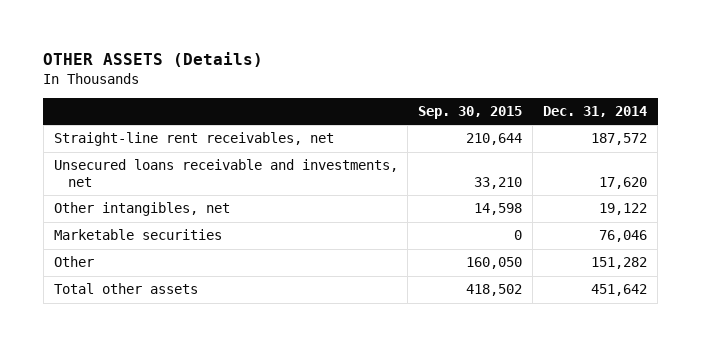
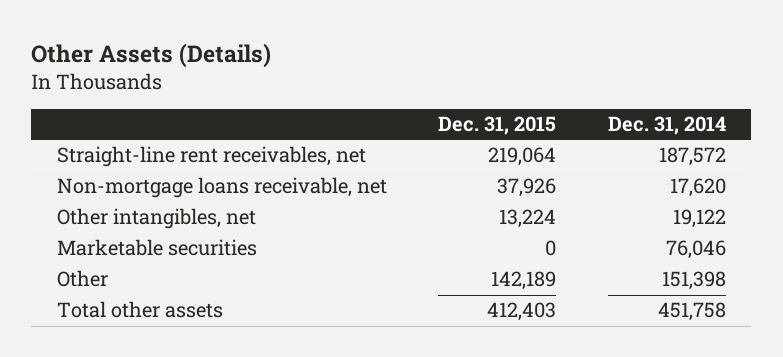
[43,51,264,67] OTHER ASSETS (Details) -> [31,43,272,69] Other Assets (Details)
[418,106,523,120] Sep. 30, 2015 -> none
none -> [438,116,557,136] Dec. 31, 2015
[53,159,398,187] Unsecured loans receivable and investments, net -> [56,177,387,199] Non-mortgage loans receivable, net
[591,257,648,270] 151,282 -> [661,271,726,291] 151,398
[591,284,648,297] 451,642 -> [657,302,726,322] 451,758

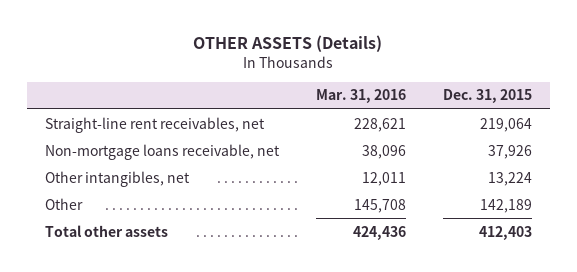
[31,43,272,69] Other Assets (Details) -> [193,34,383,52] OTHER ASSETS (Details)
[607,116,726,136] Dec. 31, 2014 -> none
none -> [315,89,406,104] Mar. 31, 2016
[56,239,257,257] Marketable securities -> none

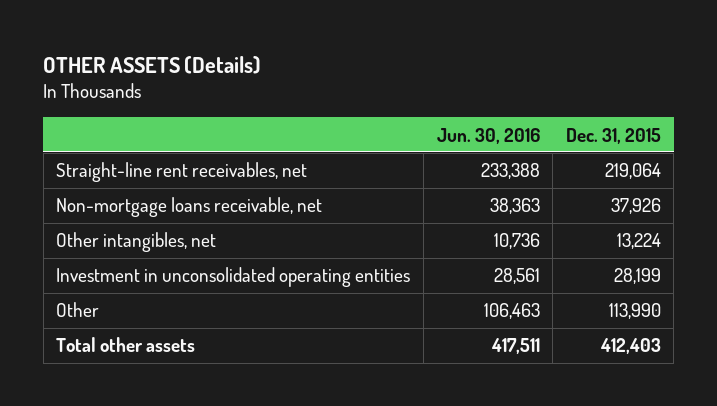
[315,89,406,104] Mar. 31, 2016 -> none
none -> [436,127,540,144] Jun. 30, 2016
none -> [56,267,411,288] Investment in unconsolidated operating entities
[479,198,532,213] 142,189 -> [608,303,661,320] 113,990

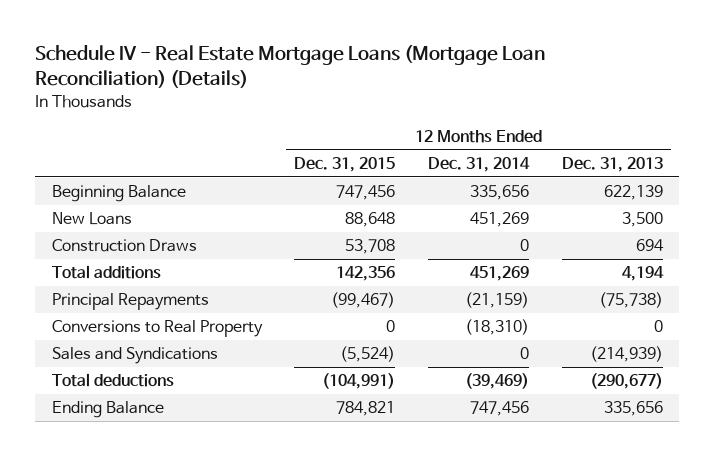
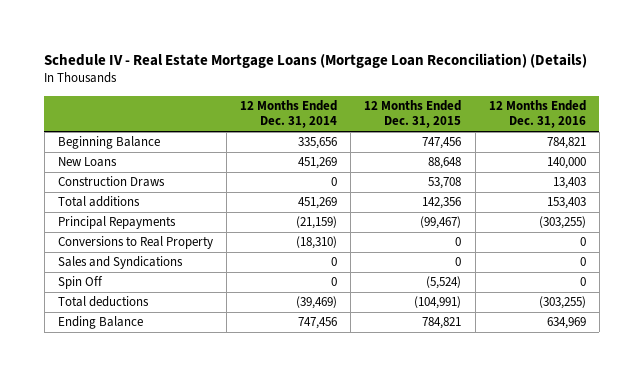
[561,157,663,173] Dec. 31, 2013 -> none
none -> [488,100,586,129] 12 Months Ended Dec. 31, 2016
[340,346,396,363] (5,524) -> [455,257,462,267] 0
none -> [57,276,103,290] Spin Off

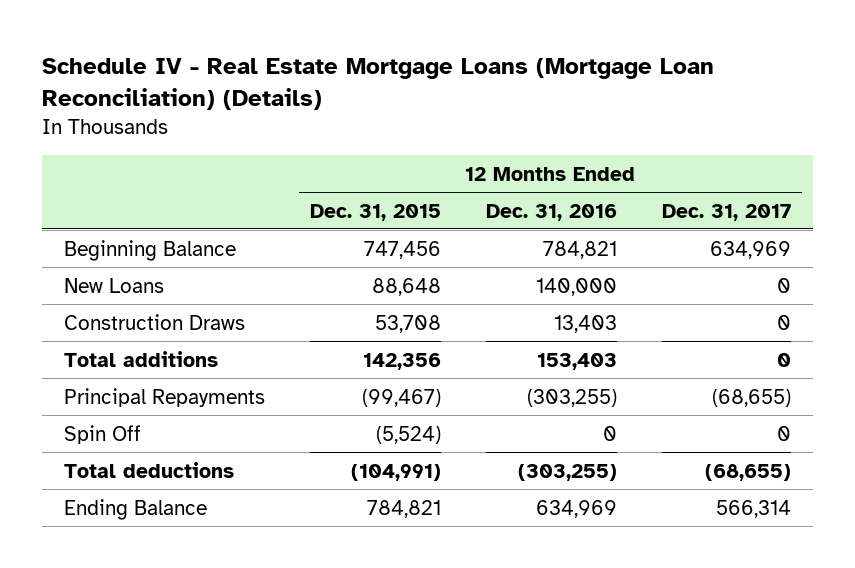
[240,100,338,129] 12 Months Ended Dec. 31, 2014 -> none
none -> [661,203,791,221] Dec. 31, 2017
[57,236,213,250] Conversions to Real Property -> none
[57,256,183,270] Sales and Syndications -> none

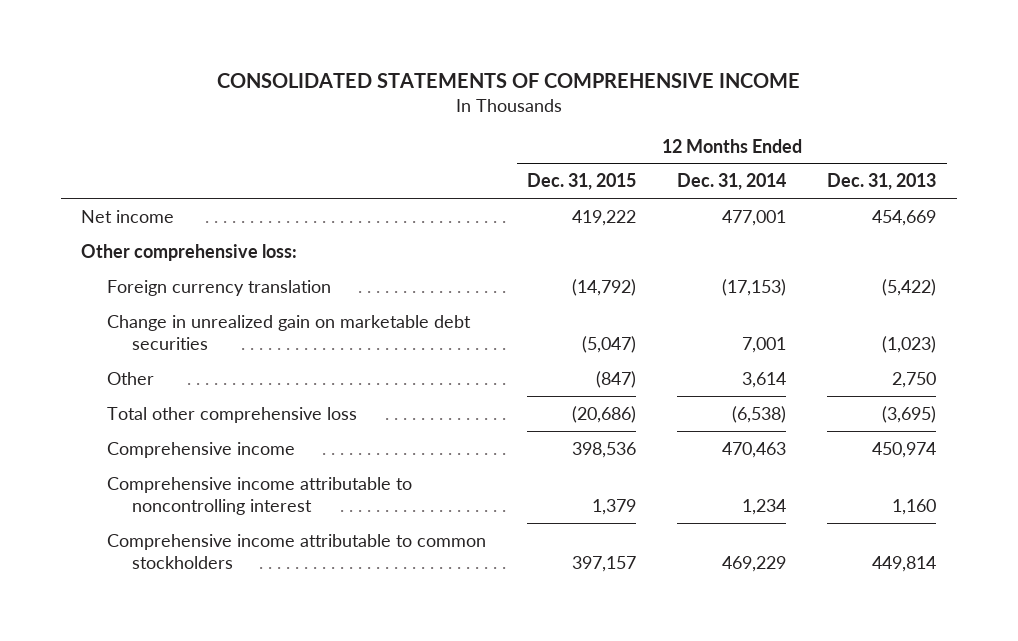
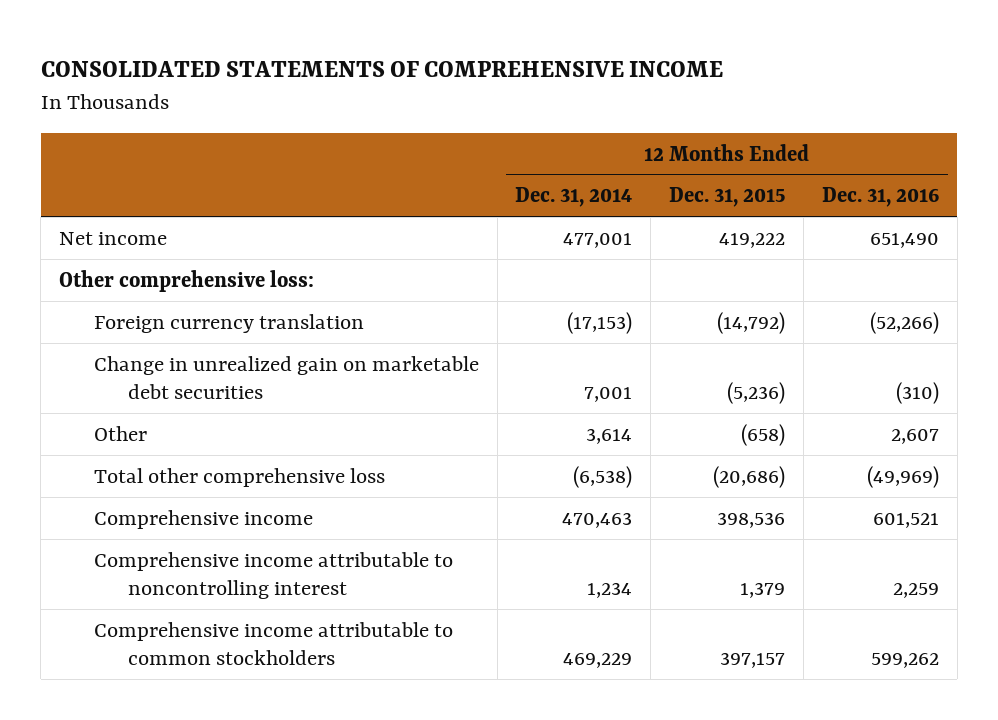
[827,173,937,191] Dec. 31, 2013 -> none
none -> [821,187,939,208] Dec. 31, 2016
[581,336,636,354] (5,047) -> [727,381,786,404] (5,236)
[595,370,636,388] (847) -> [741,423,786,446] (658)

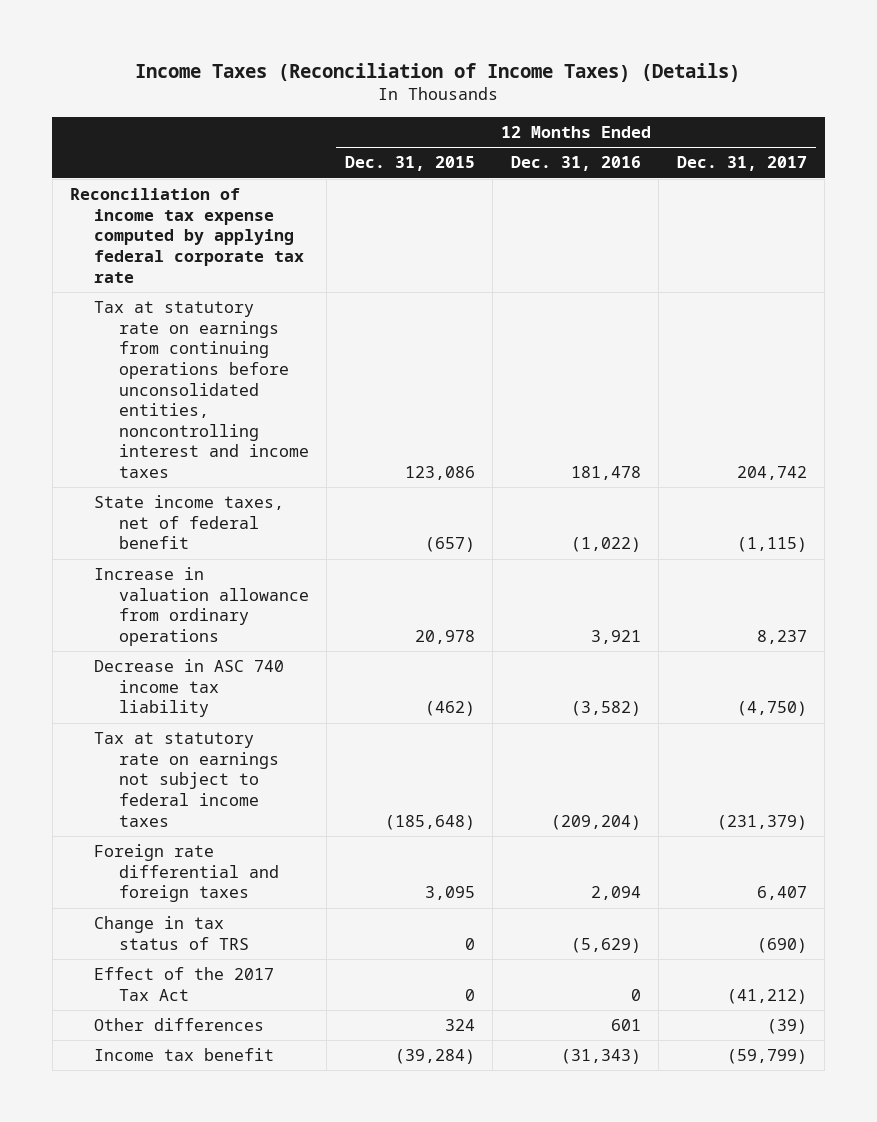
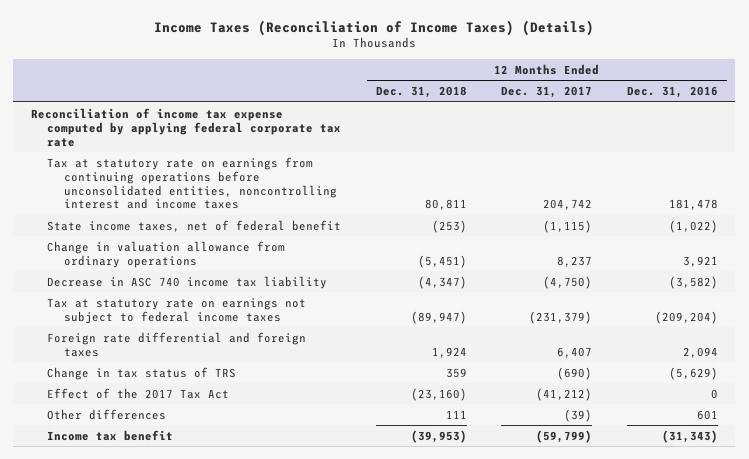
[344,156,475,172] Dec. 31, 2015 -> none
none -> [375,86,467,99] Dec. 31, 2018
[94,567,309,646] Increase in valuation allowance from ordinary operations -> [47,240,286,268] Change in valuation allowance from ordinary operations

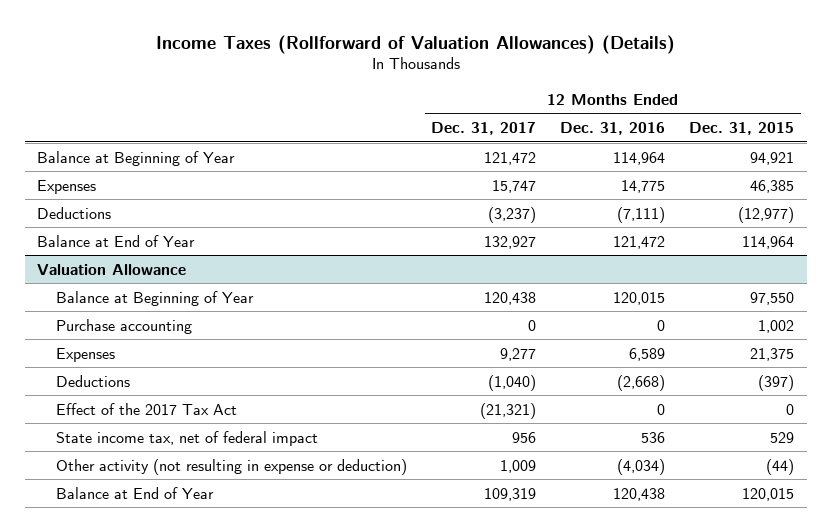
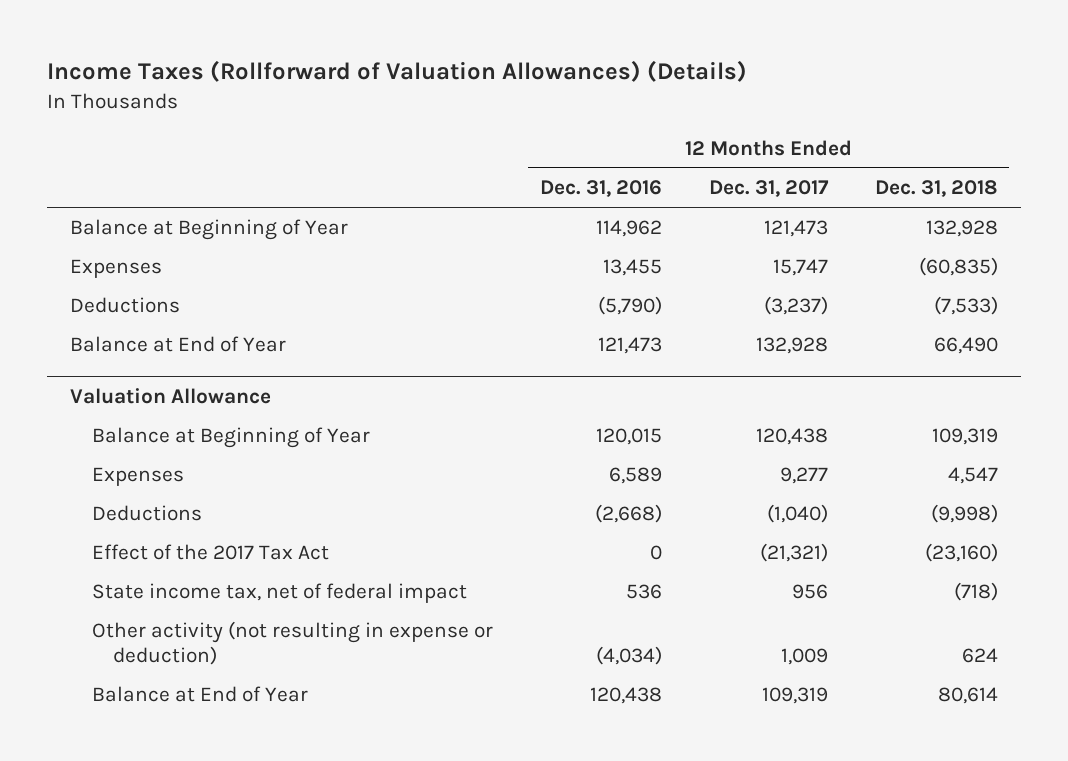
[689,122,795,136] Dec. 31, 2015 -> none
none -> [874,180,998,198] Dec. 31, 2018
[483,151,536,165] 121,472 -> [763,220,828,238] 121,473
[613,151,666,165] 114,964 -> [595,220,662,238] 114,962
[621,179,666,193] 14,775 -> [602,259,662,277] 13,455
[617,206,666,223] (7,111) -> [597,296,662,316] (5,790)
[483,235,536,249] 132,927 -> [755,337,828,355] 132,928
[613,235,666,249] 121,472 -> [597,337,662,355] 121,473
[55,318,192,334] Purchase accounting -> none

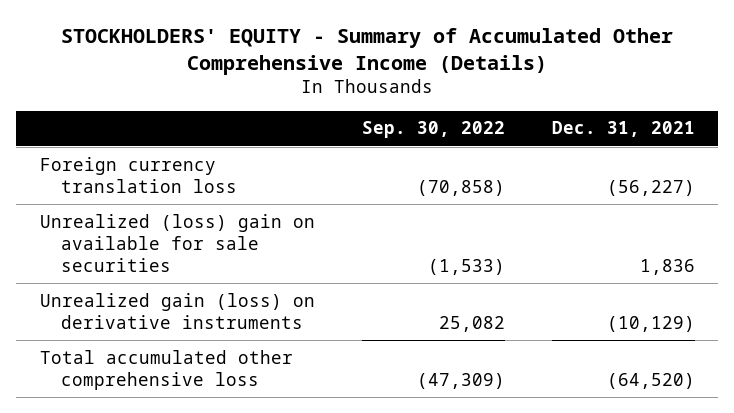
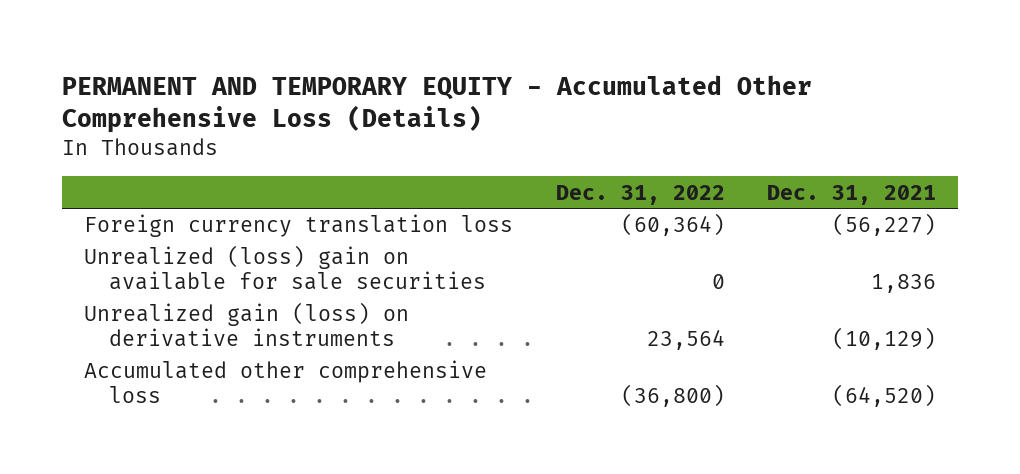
[61,28,674,75] STOCKHOLDERS' EQUITY - Summary of Accumulated Other Comprehensive Income (Details) -> [62,74,813,134] PERMANENT AND TEMPORARY EQUITY - Accumulated Other Comprehensive Loss (Details)
[361,121,505,139] Sep. 30, 2022 -> none
none -> [555,184,725,205] Dec. 31, 2022
[39,349,293,390] Total accumulated other comprehensive loss -> [83,360,487,404] Accumulated other comprehensive loss

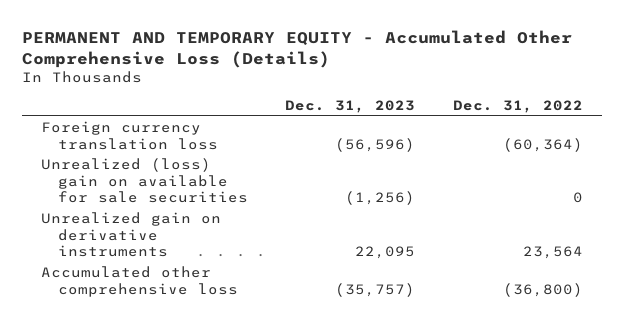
[767,184,937,205] Dec. 31, 2021 -> none
none -> [285,100,416,114] Dec. 31, 2023
[83,302,409,348] Unrealized gain (loss) on derivative instruments -> [40,211,221,258] Unrealized gain on derivative instruments

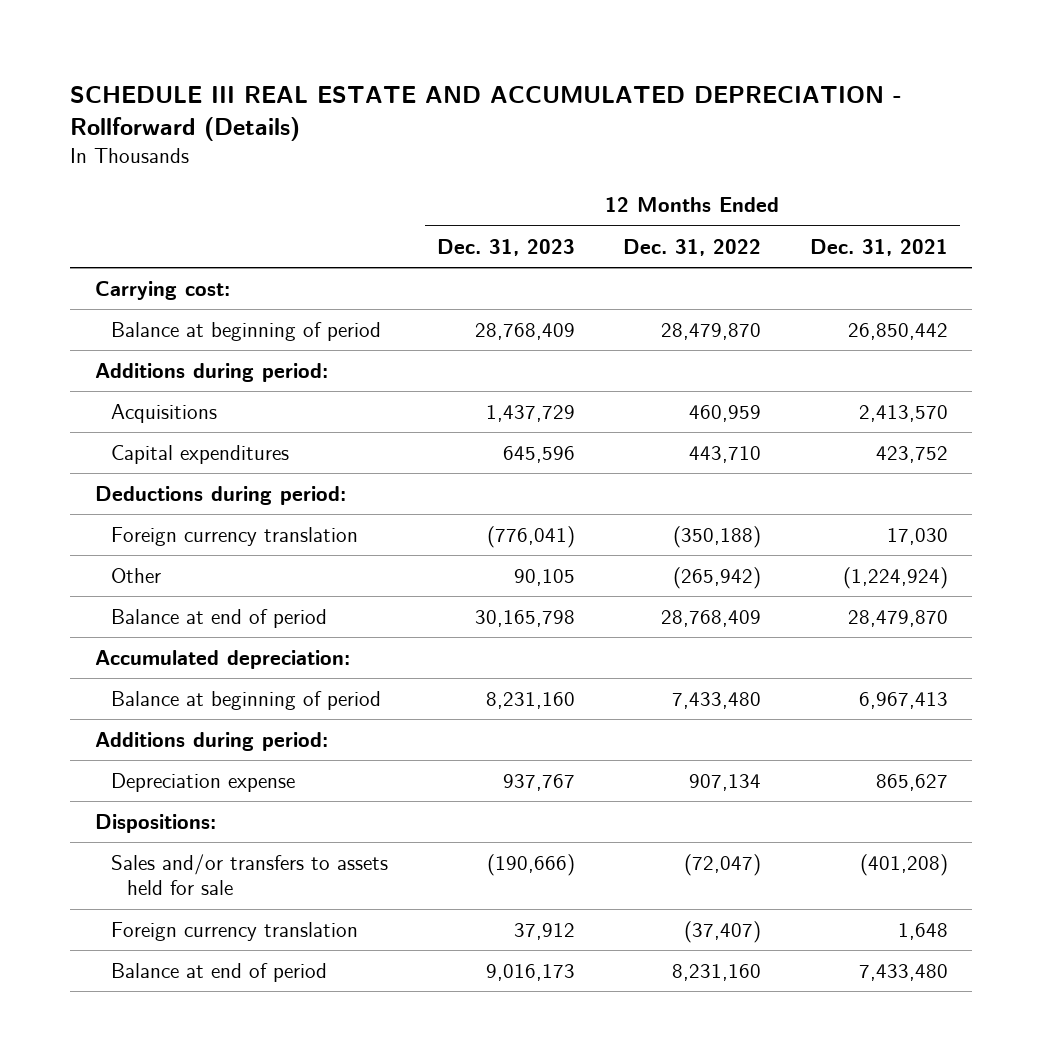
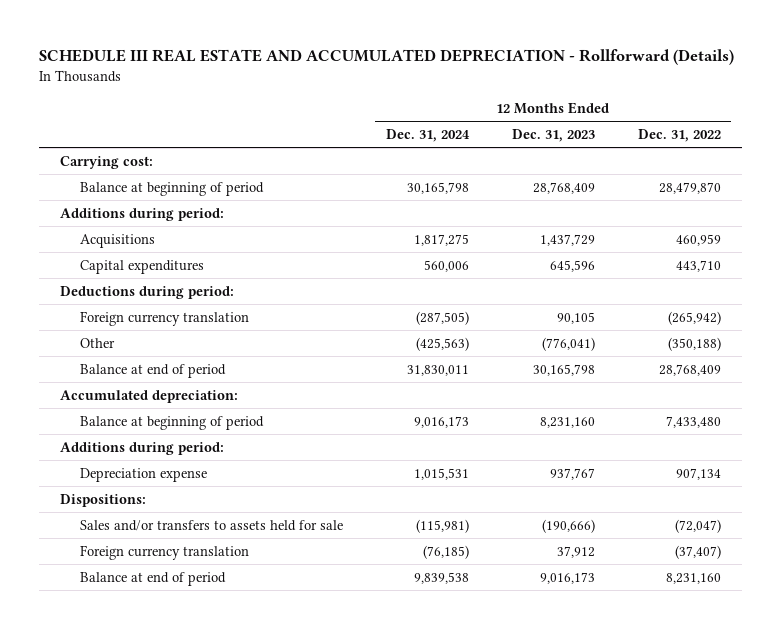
[810,238,949,256] Dec. 31, 2021 -> none
none -> [385,128,470,142] Dec. 31, 2024
[486,526,575,549] (776,041) -> [556,311,595,324] 90,105
[673,526,762,549] (350,188) -> [667,310,721,325] (265,942)
[513,569,575,587] 90,105 -> [541,336,595,351] (776,041)
[673,567,762,590] (265,942) -> [667,336,721,351] (350,188)

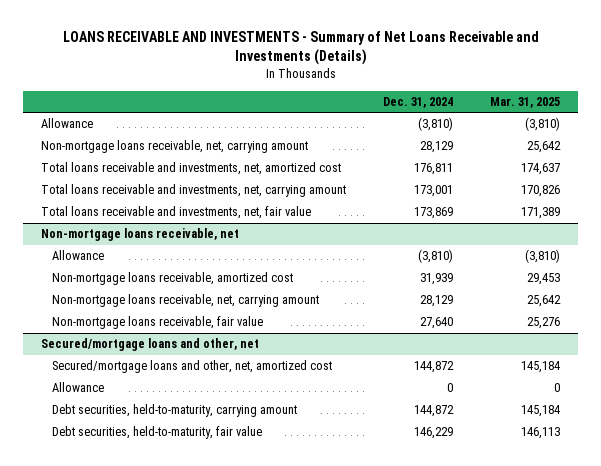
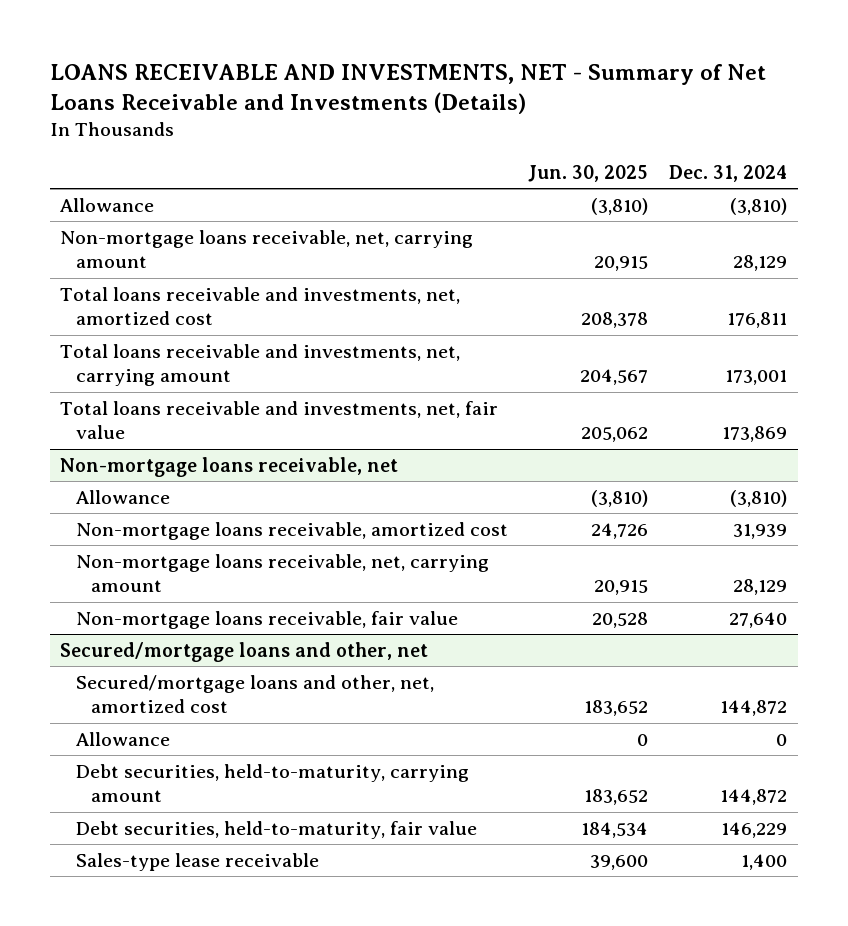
[62,31,539,66] LOANS RECEIVABLE AND INVESTMENTS - Summary of Net Loans Receivable and Investments (Details) -> [49,63,766,115] LOANS RECEIVABLE AND INVESTMENTS, NET - Summary of Net Loans Receivable and Investments (Details)
[489,96,560,108] Mar. 31, 2025 -> none
none -> [528,164,649,182] Jun. 30, 2025
none -> [75,852,319,871] Sales-type lease receivable

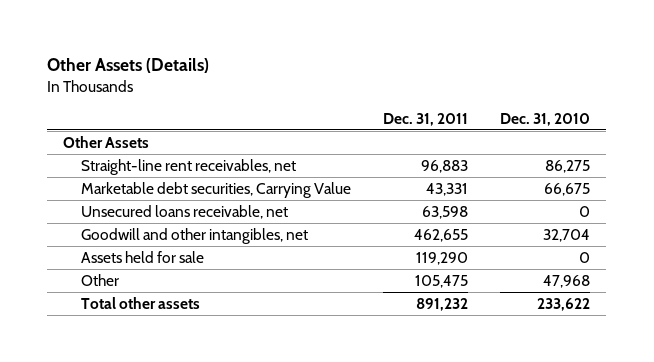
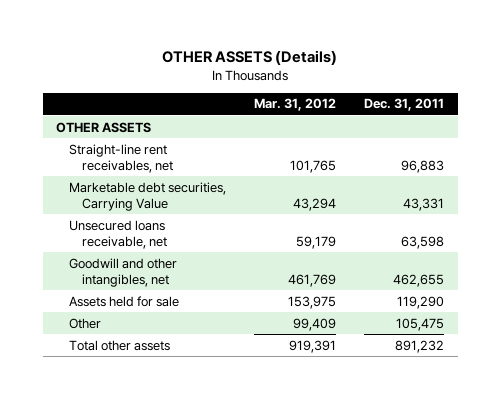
[47,58,210,74] Other Assets (Details) -> [162,50,338,66] OTHER ASSETS (Details)
[500,112,591,126] Dec. 31, 2010 -> none
none -> [254,98,337,112] Mar. 31, 2012
[63,135,150,148] Other Assets -> [56,121,152,133] OTHER ASSETS

